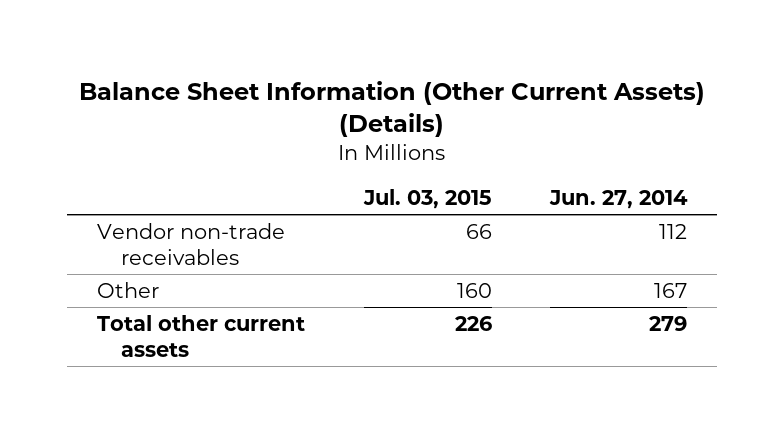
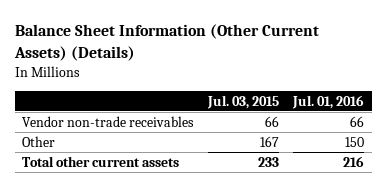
[549,190,689,210] Jun. 27, 2014 -> none
none -> [292,94,365,109] Jul. 01, 2016
[456,282,492,298] 160 -> [259,135,279,147] 167
[454,315,492,331] 226 -> [257,156,279,167] 233

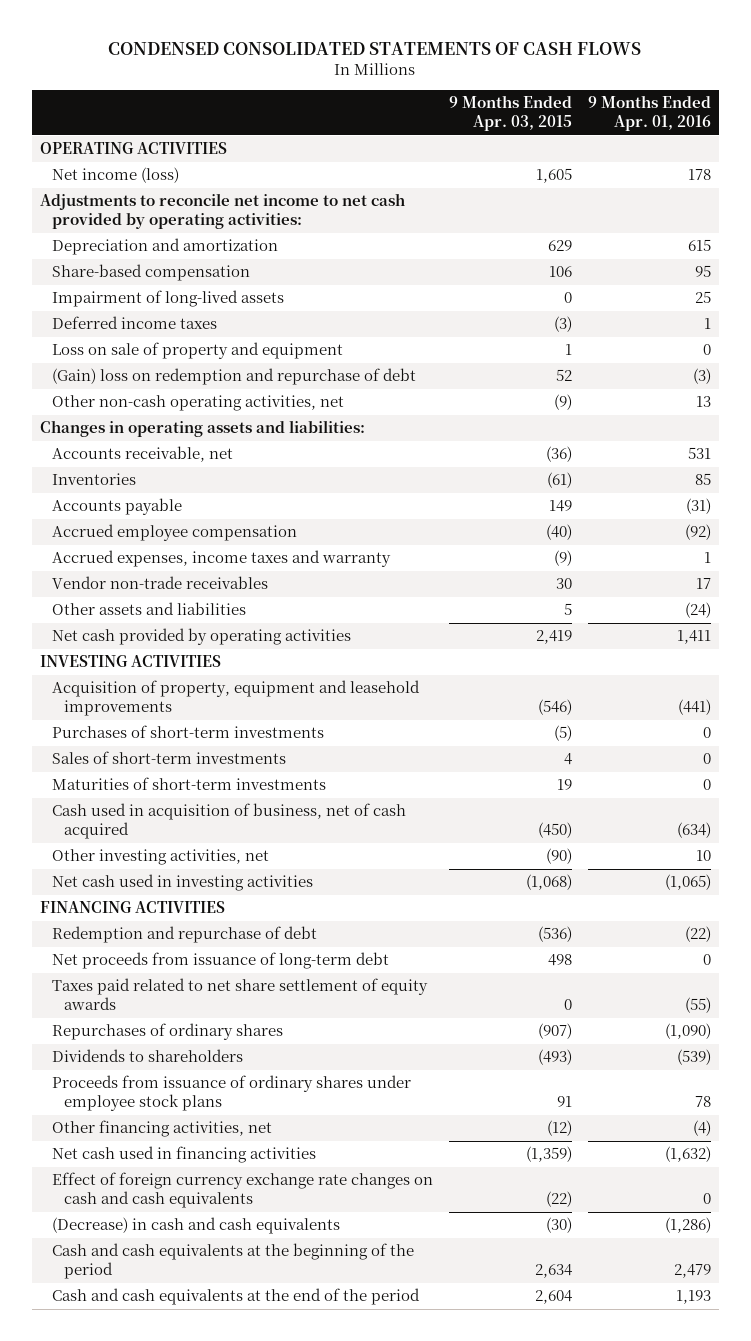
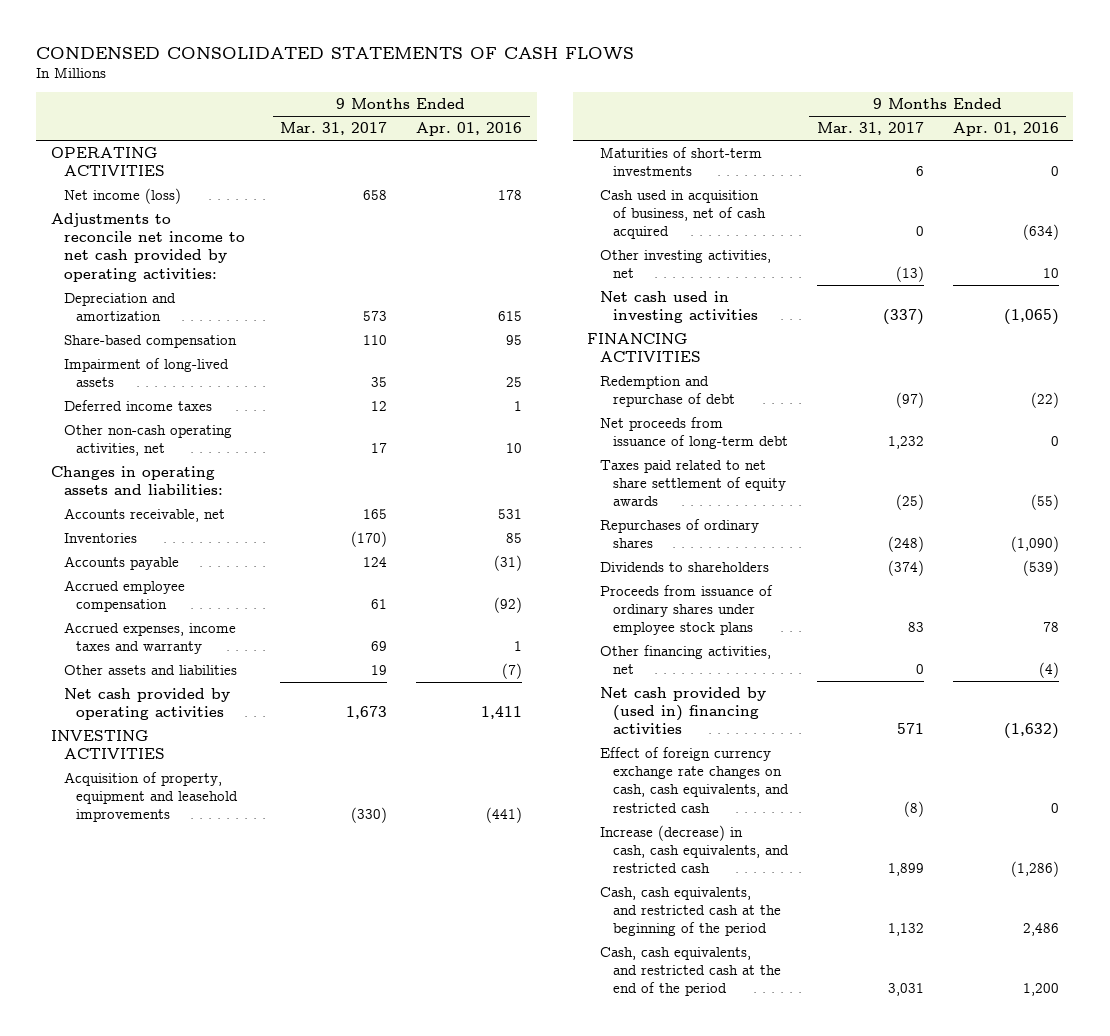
[449,95,573,132] 9 Months Ended Apr. 03, 2015 -> none
none -> [280,121,388,135] Mar. 31, 2017
[51,342,343,360] Loss on sale of property and equipment -> none
[51,368,416,386] (Gain) loss on redemption and repurchase of debt -> none
[696,396,712,408] 13 -> [506,443,523,454] 10
[51,576,268,590] Vendor non-trade receivables -> none
[685,602,712,619] (24) -> [502,662,523,679] (7)
[51,725,324,739] Purchases of short-term investments -> none
[51,751,286,765] Sales of short-term investments -> none
[51,1146,316,1164] Net cash used in financing activities -> [599,686,766,735] Net cash provided by (used in) financing activities
[51,1172,433,1209] Effect of foreign currency exchange rate changes on cash and cash equivalents -> [599,746,789,813] Effect of foreign currency exchange rate changes on cash, cash equivalents, and restricted cash
[51,1217,340,1235] (Decrease) in cash and cash equivalents -> [599,824,789,874] Increase (decrease) in cash, cash equivalents, and restricted cash
[51,1243,414,1280] Cash and cash equivalents at the beginning of the period -> [599,886,781,937] Cash, cash equivalents, and restricted cash at the beginning of the period
[674,1264,712,1279] 2,479 -> [1022,923,1059,937] 2,486
[51,1288,420,1306] Cash and cash equivalents at the end of the period -> [599,946,781,997] Cash, cash equivalents, and restricted cash at the end of the period
[676,1290,712,1305] 1,193 -> [1022,983,1059,997] 1,200

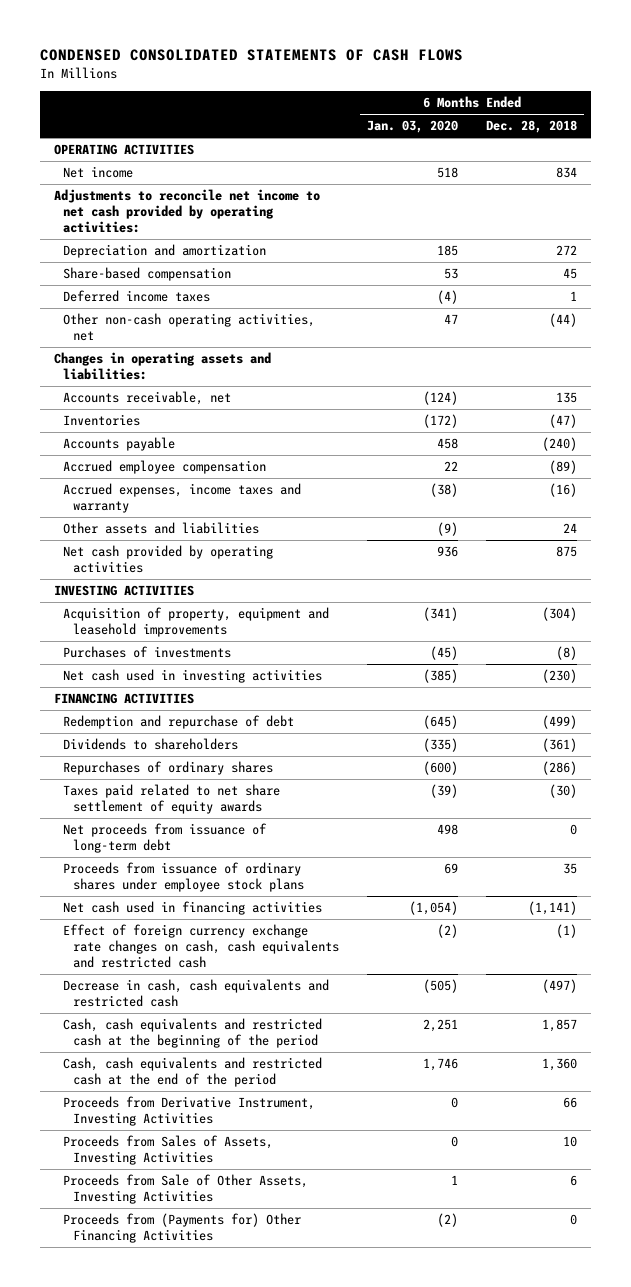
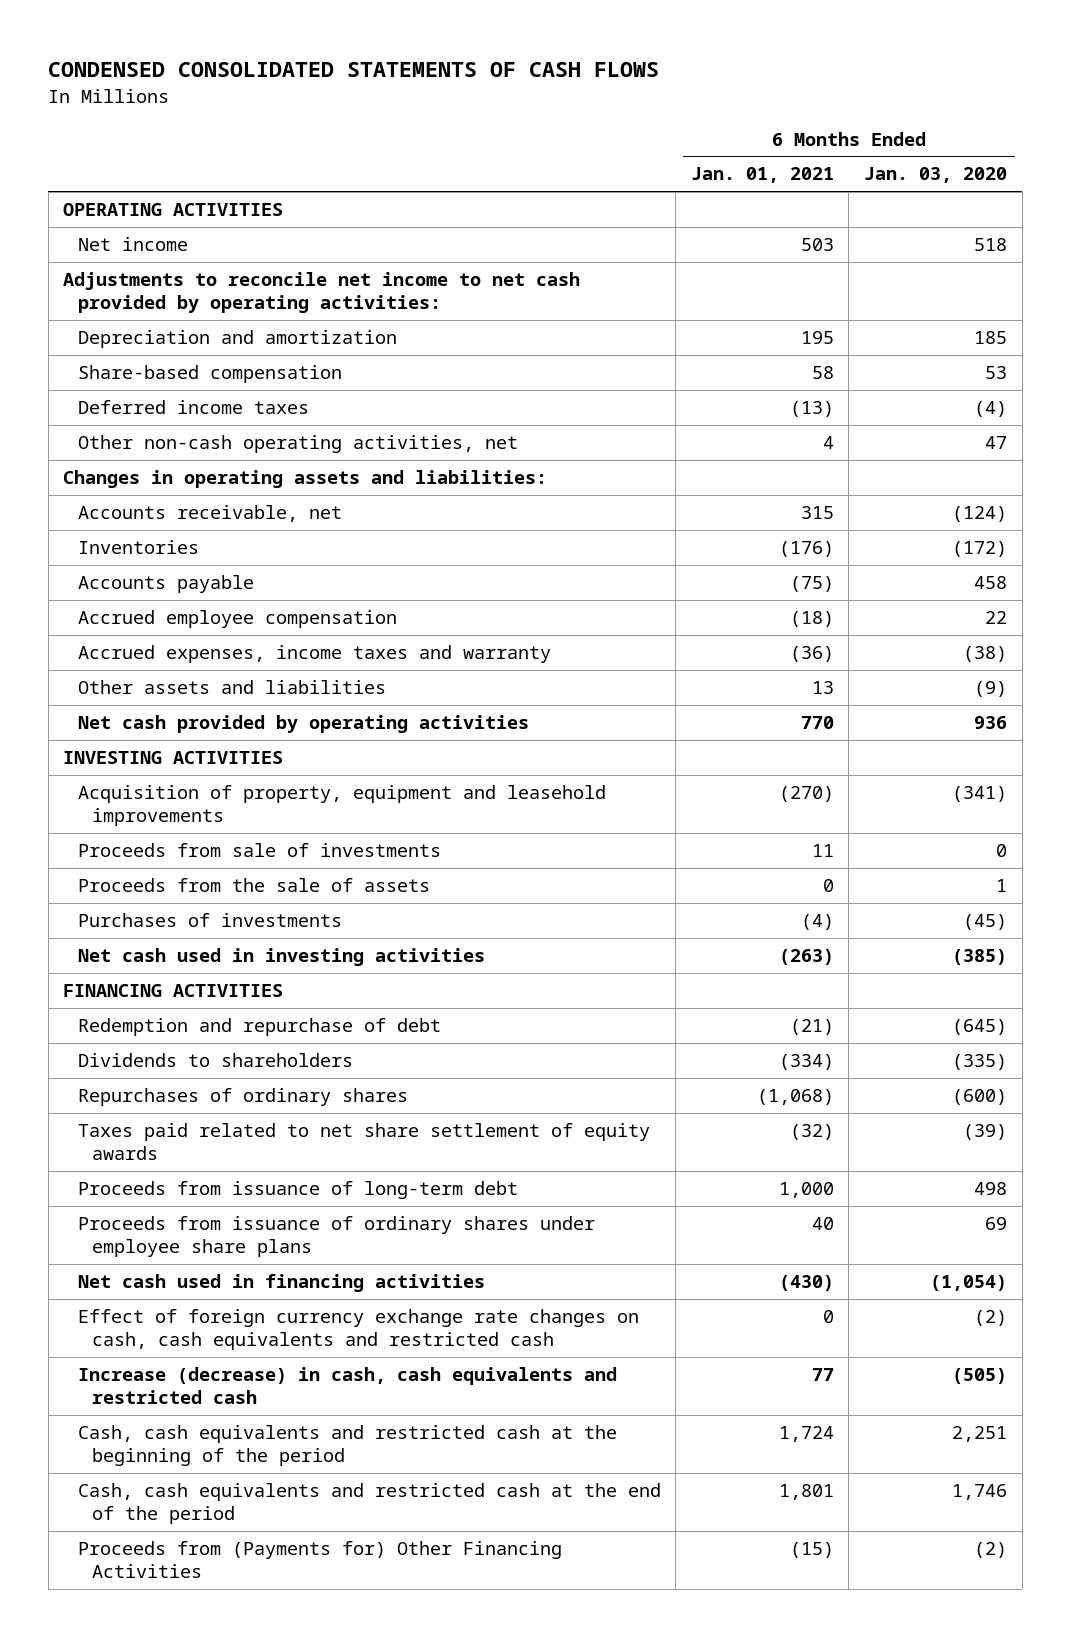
[486,120,578,134] Dec. 28, 2018 -> none
none -> [690,167,834,184] Jan. 01, 2021
none -> [77,843,441,858] Proceeds from sale of investments
none -> [77,878,430,893] Proceeds from the sale of assets
[63,823,268,853] Net proceeds from issuance of long-term debt -> [77,1181,518,1200] Proceeds from issuance of long-term debt
[63,862,304,892] Proceeds from issuance of ordinary shares under employee stock plans -> [77,1216,595,1258] Proceeds from issuance of ordinary shares under employee share plans
[63,979,330,1007] Decrease in cash, cash equivalents and restricted cash -> [77,1367,617,1405] Increase (decrease) in cash, cash equivalents and restricted cash
[63,1096,316,1126] Proceeds from Derivative Instrument, Investing Activities -> none
[63,1135,274,1165] Proceeds from Sales of Assets, Investing Activities -> none
[63,1174,309,1204] Proceeds from Sale of Other Assets, Investing Activities -> none

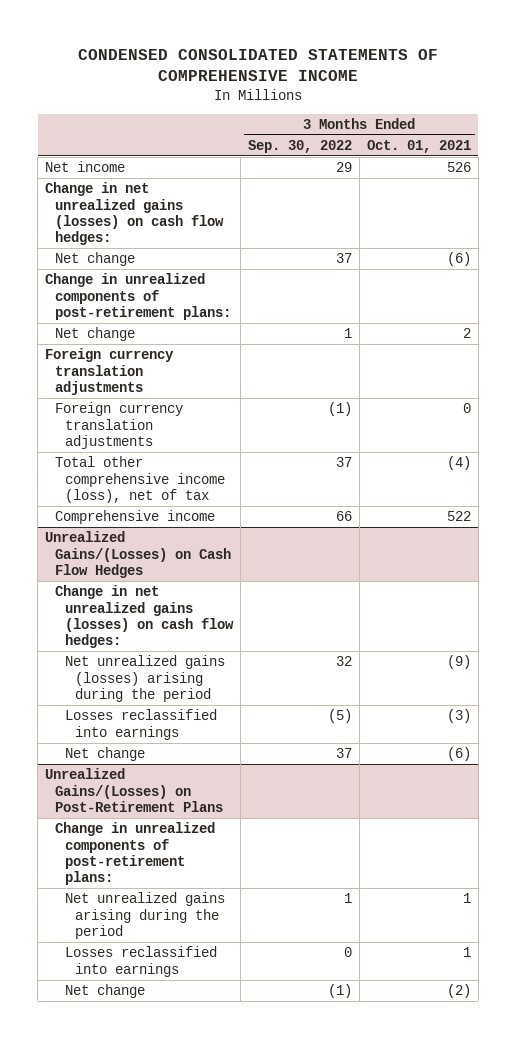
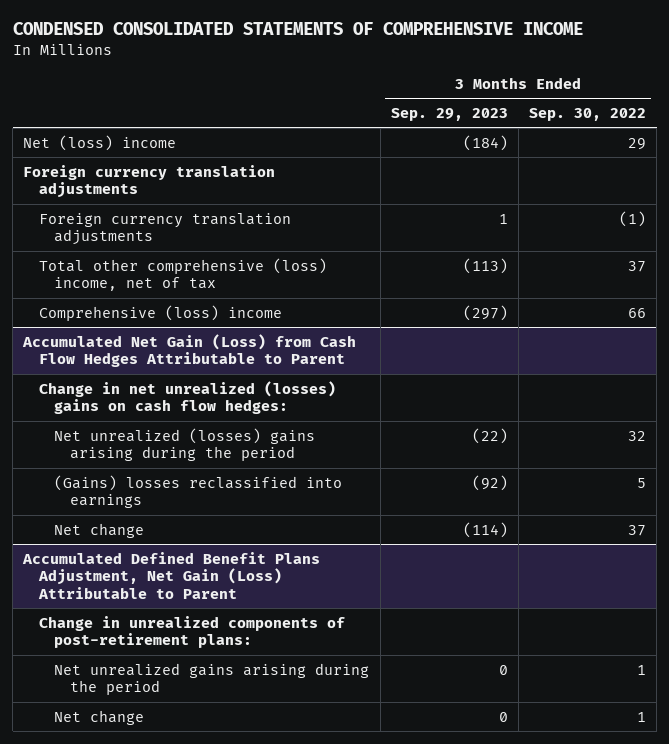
[366,139,471,153] Oct. 01, 2021 -> none
none -> [390,108,508,122] Sep. 29, 2023
[45,182,225,246] Change in net unrealized gains (losses) on cash flow hedges: -> none
[55,252,136,267] Net change -> none
[45,273,232,321] Change in unrealized components of post-retirement plans: -> none
[55,327,136,342] Net change -> none
[45,161,126,173] Net income -> [23,134,177,151] Net (loss) income
[55,456,226,504] Total other comprehensive income (loss), net of tax -> [38,257,327,292] Total other comprehensive (loss) income, net of tax
[55,510,216,525] Comprehensive income -> [38,304,282,321] Comprehensive (loss) income
[45,531,232,579] Unrealized Gains/(Losses) on Cash Flow Hedges -> [22,333,357,368] Accumulated Net Gain (Loss) from Cash Flow Hedges Attributable to Parent
[55,585,235,649] Change in net unrealized gains (losses) on cash flow hedges: -> [38,380,336,415] Change in net unrealized (losses) gains on cash flow hedges:
[65,655,226,703] Net unrealized gains (losses) arising during the period -> [54,427,316,462] Net unrealized (losses) gains arising during the period
[65,709,218,740] Losses reclassified into earnings -> [54,474,343,509] (Gains) losses reclassified into earnings
[328,709,353,724] (5) -> [636,477,646,488] 5
[45,768,224,813] Unrealized Gains/(Losses) on Post-Retirement Plans -> [22,551,321,600] Accumulated Defined Benefit Plans Adjustment, Net Gain (Loss) Attributable to Parent
[65,946,218,977] Losses reclassified into earnings -> none
[328,984,353,999] (1) -> [636,711,646,722] 1

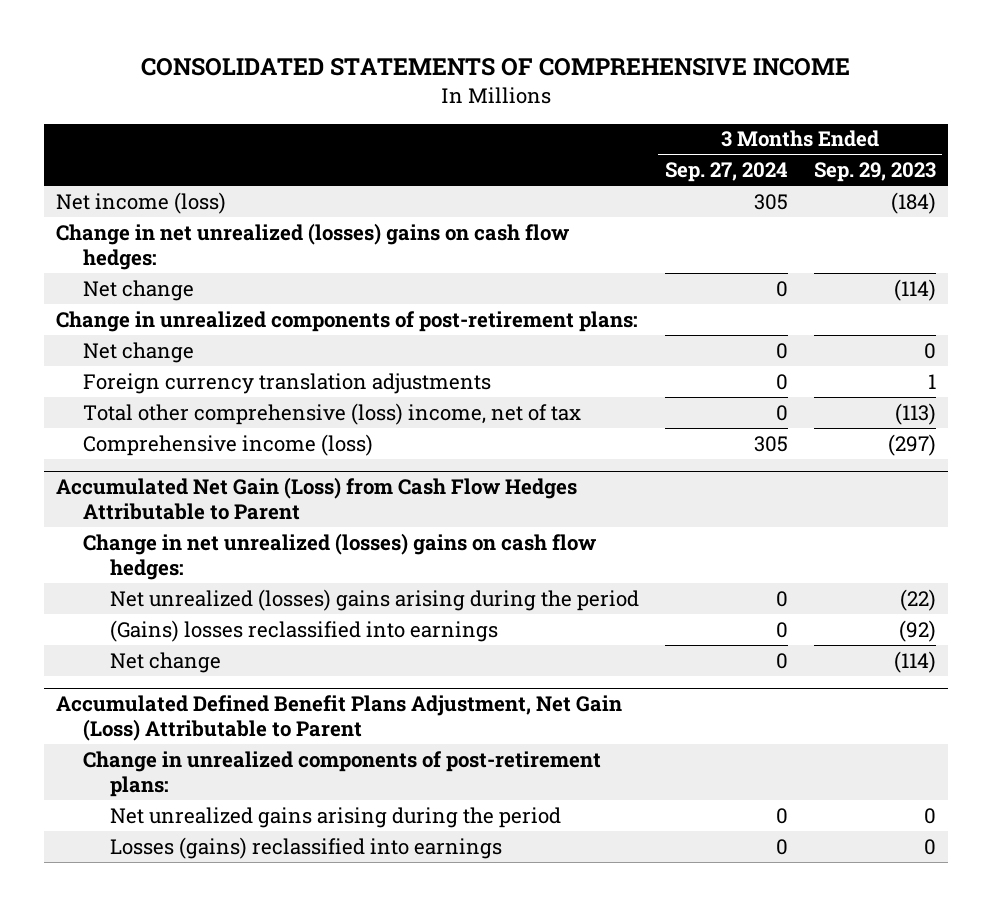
[12,22,583,36] CONDENSED CONSOLIDATED STATEMENTS OF COMPREHENSIVE INCOME -> [140,58,850,77] CONSOLIDATED STATEMENTS OF COMPREHENSIVE INCOME
[528,108,646,122] Sep. 30, 2022 -> none
none -> [664,162,788,183] Sep. 27, 2024
[23,164,276,199] Foreign currency translation adjustments -> none
[23,134,177,151] Net (loss) income -> [56,191,227,214] Net income (loss)
none -> [56,222,570,270] Change in net unrealized (losses) gains on cash flow hedges:
none -> [83,279,195,301] Net change
none -> [56,310,639,332] Change in unrealized components of post-retirement plans:
none -> [83,341,195,363] Net change
[38,304,282,321] Comprehensive (loss) income -> [83,433,374,456] Comprehensive income (loss)
[54,709,145,725] Net change -> none
none -> [110,836,503,859] Losses (gains) reclassified into earnings

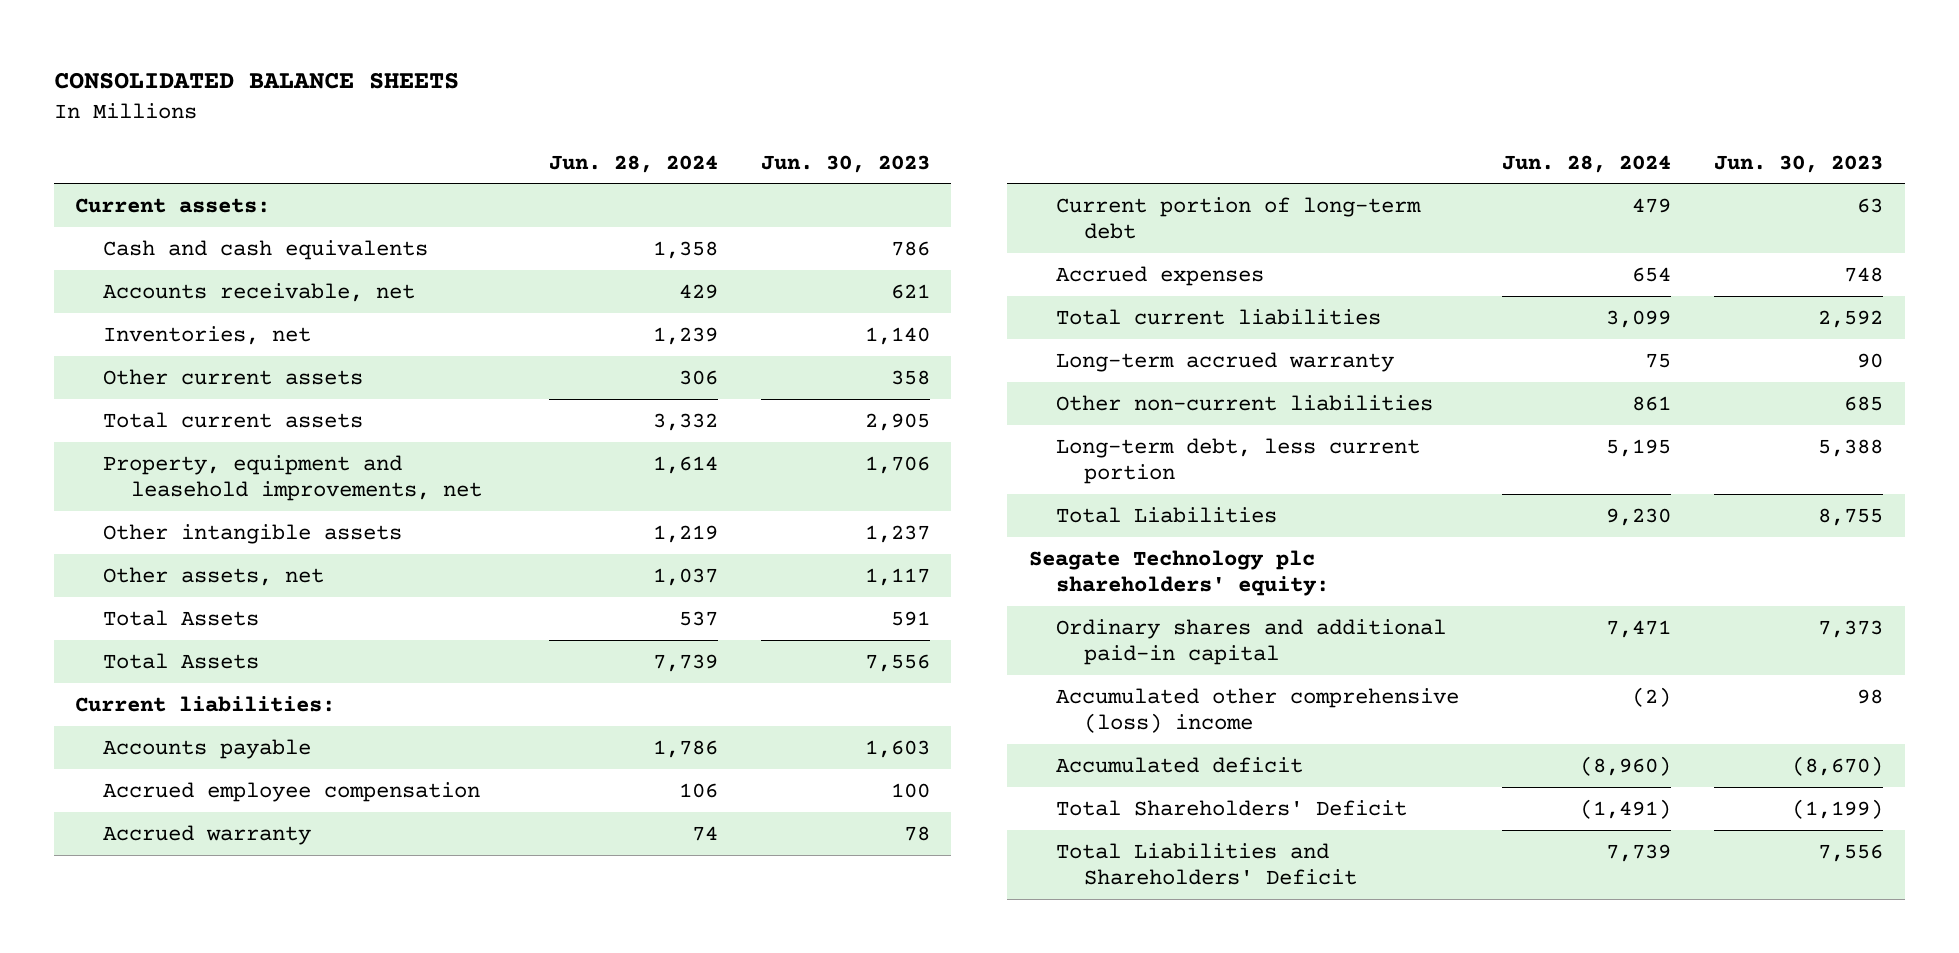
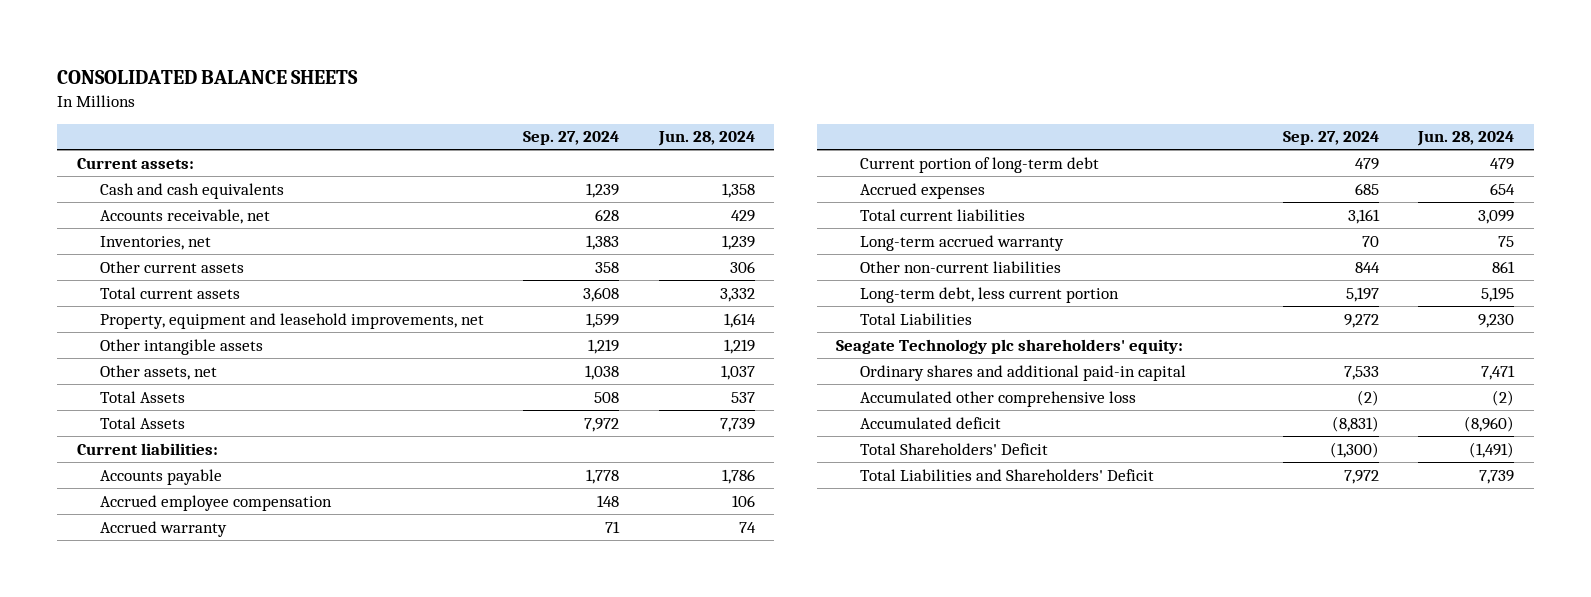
[760,154,930,173] Jun. 30, 2023 -> none
none -> [523,131,620,146] Sep. 27, 2024
[1056,687,1460,734] Accumulated other comprehensive (loss) income -> [859,390,1136,407] Accumulated other comprehensive loss

